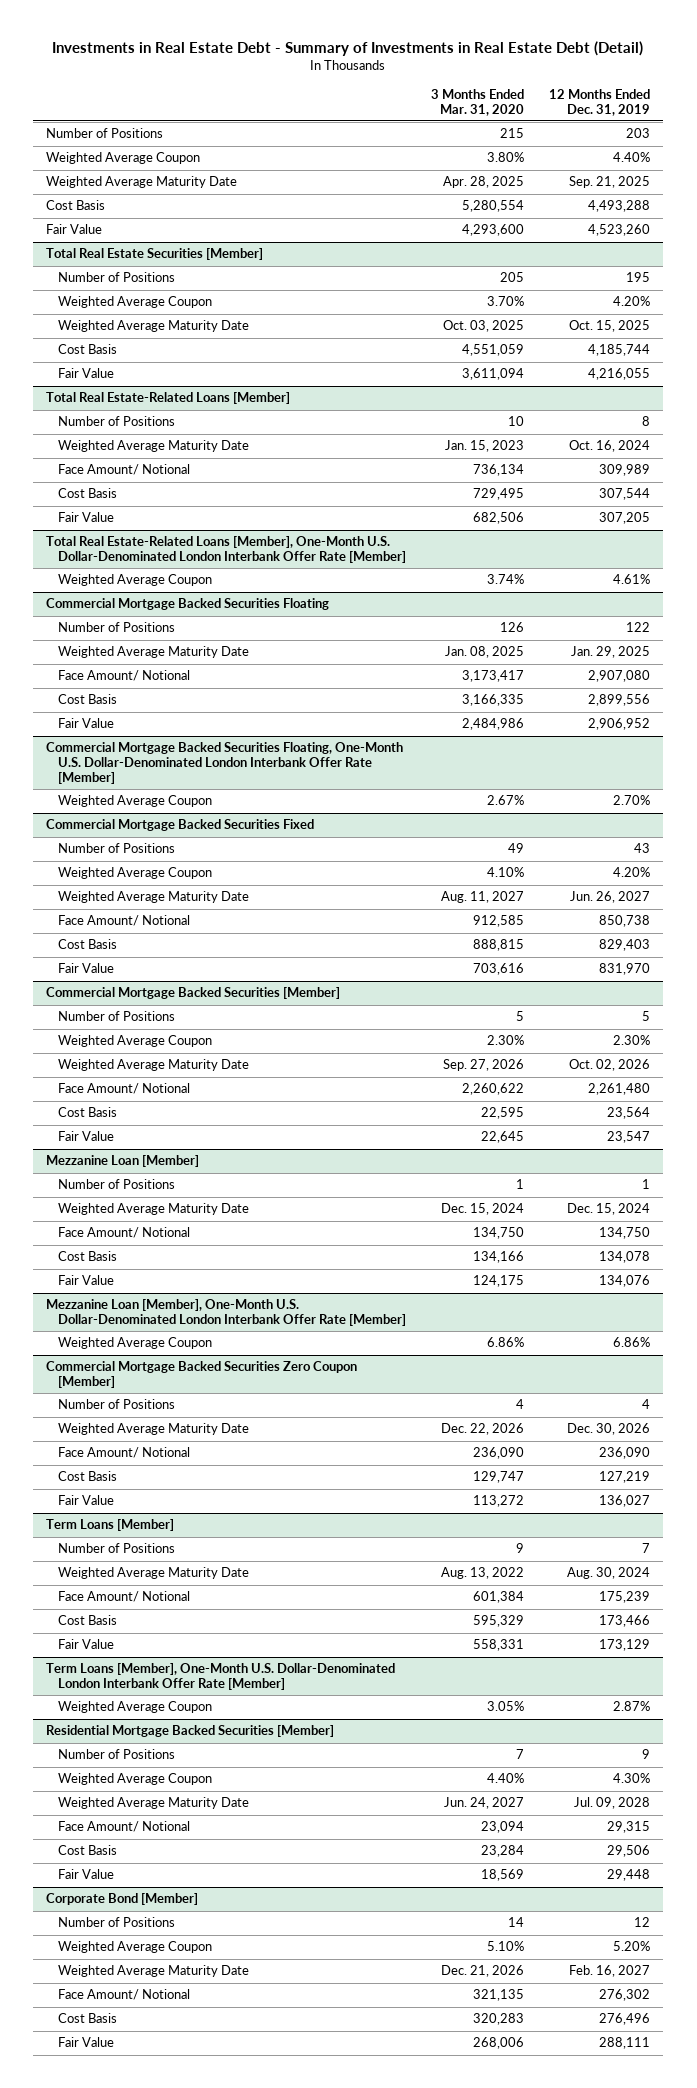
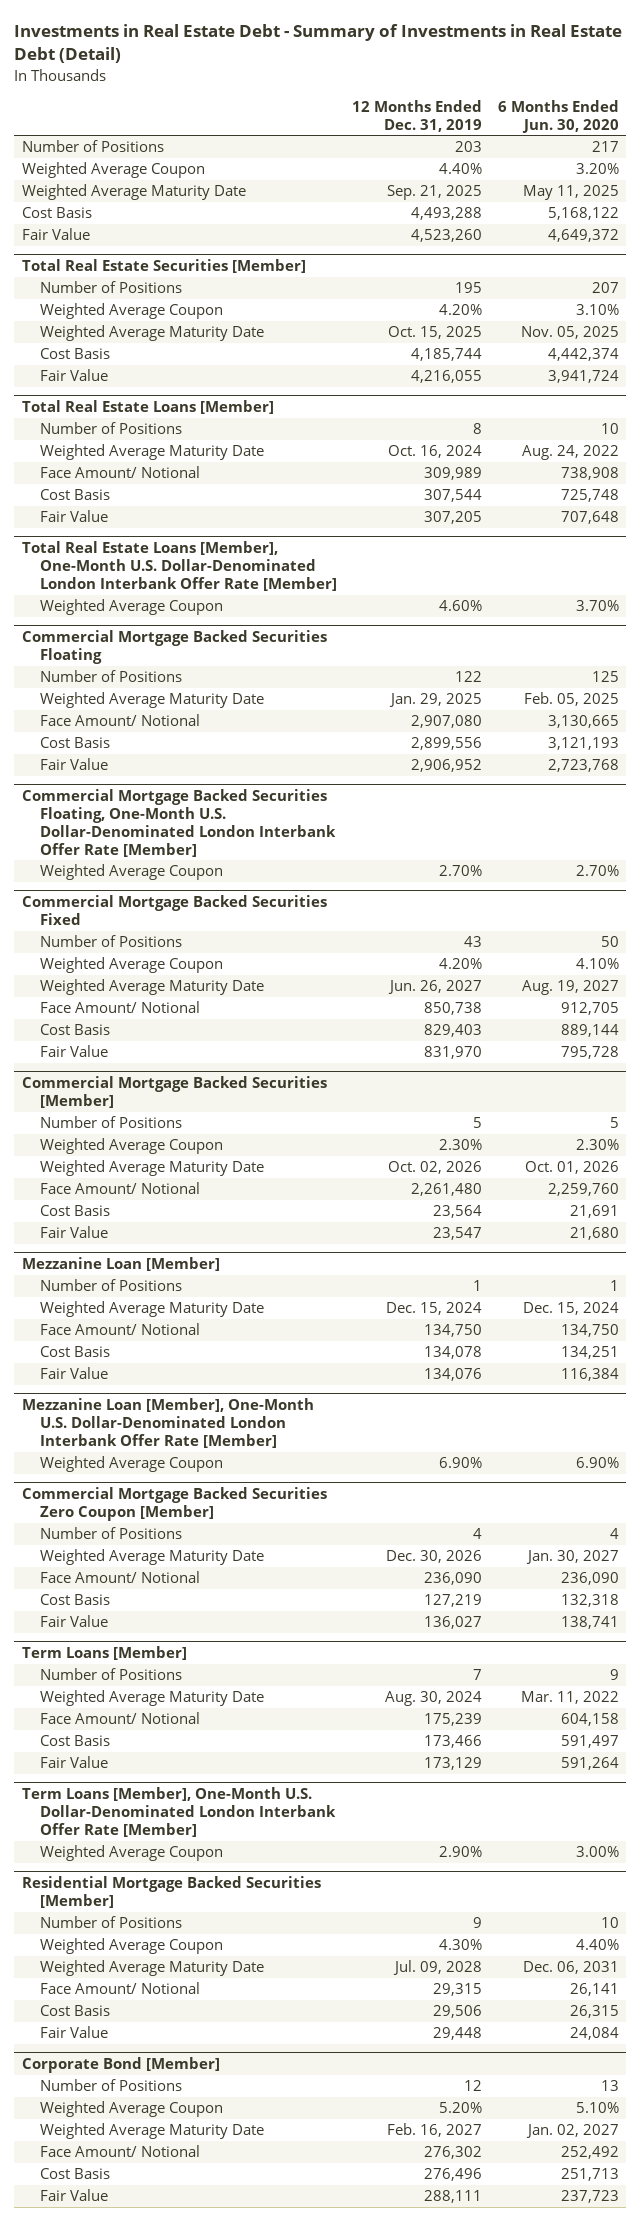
[431,89,525,116] 3 Months Ended Mar. 31, 2020 -> none
none -> [497,99,619,133] 6 Months Ended Jun. 30, 2020
[46,392,291,405] Total Real Estate-Related Loans [Member] -> [21,400,274,415] Total Real Estate Loans [Member]
[46,536,406,563] Total Real Estate-Related Loans [Member], One-Month U.S. Dollar-Denominated London Interbank Offer Rate [Member] -> [21,541,338,591] Total Real Estate Loans [Member], One-Month U.S. Dollar-Denominated London Interbank Offer Rate [Member]
[613,574,651,585] 4.61% -> [439,600,483,612] 4.60%
[613,1337,651,1348] 6.86% -> [439,1457,483,1469] 6.90%
[613,1701,651,1712] 2.87% -> [439,1846,483,1858] 2.90%

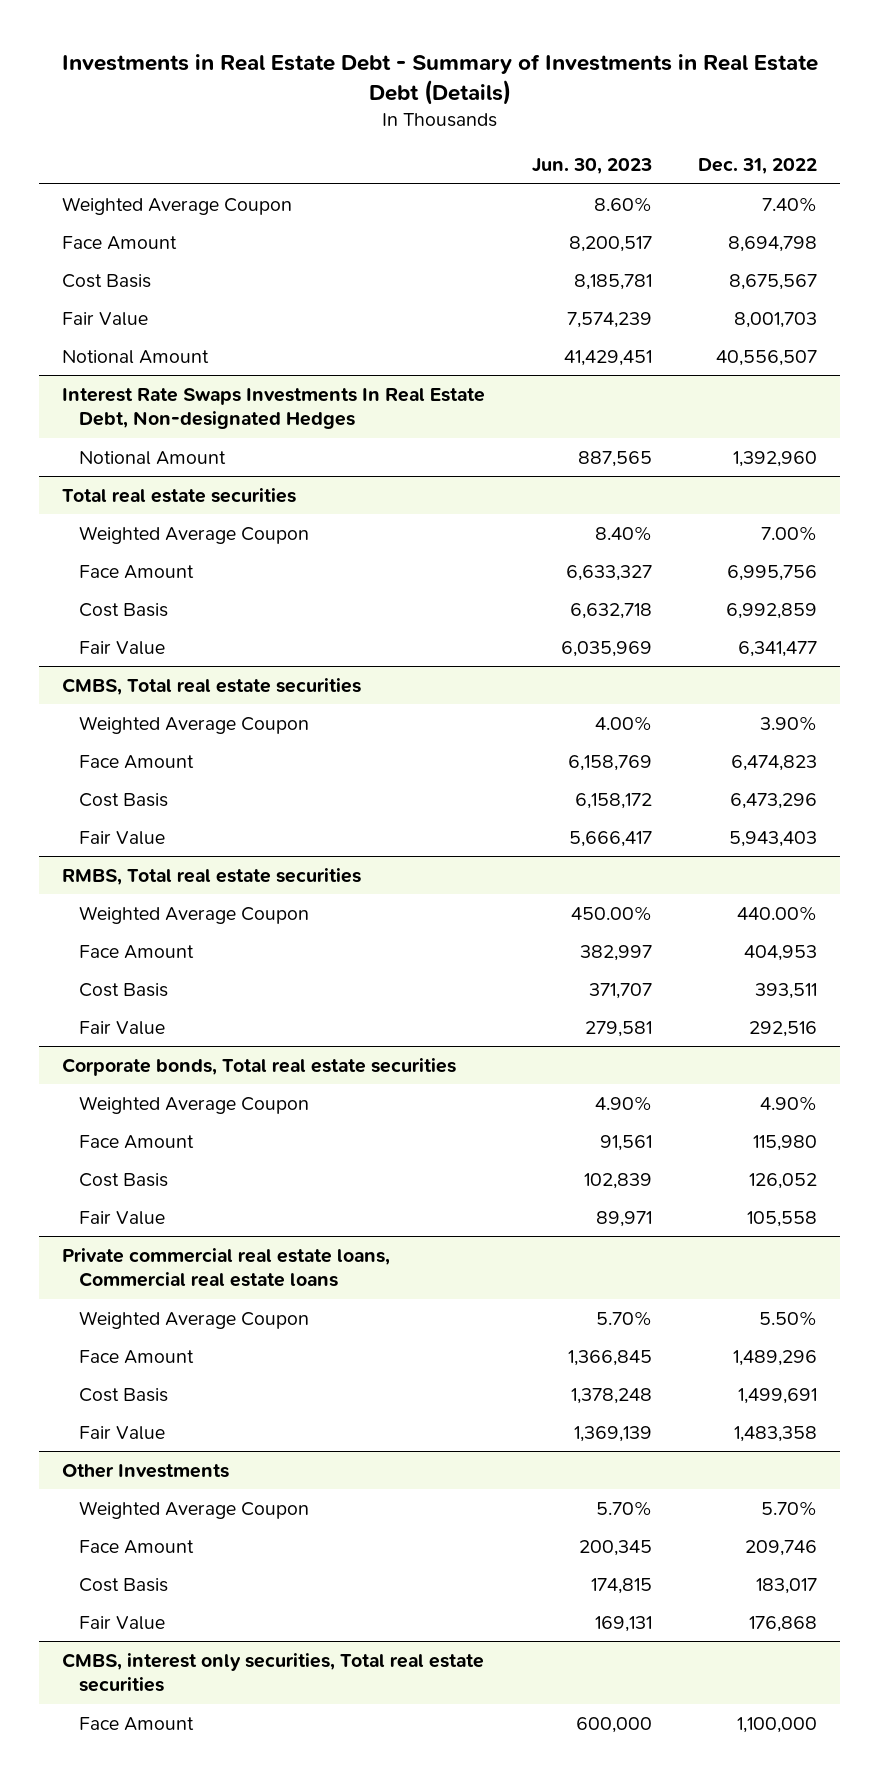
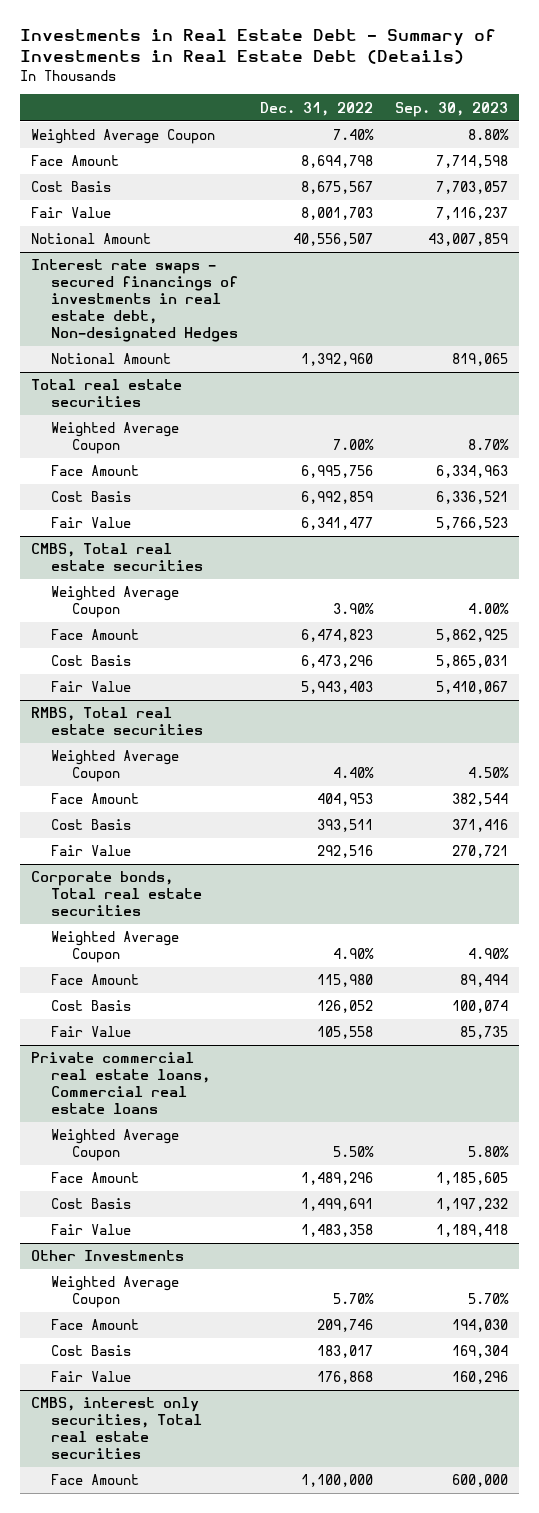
[531,158,652,175] Jun. 30, 2023 -> none
none -> [395,101,509,117] Sep. 30, 2023
[62,387,486,430] Interest Rate Swaps Investments In Real Estate Debt, Non-designated Hedges -> [30,259,239,343] Interest rate swaps - secured financings of investments in real estate debt, Non-designated Hedges
[736,905,817,921] 440.00% -> [333,767,375,779] 4.40%

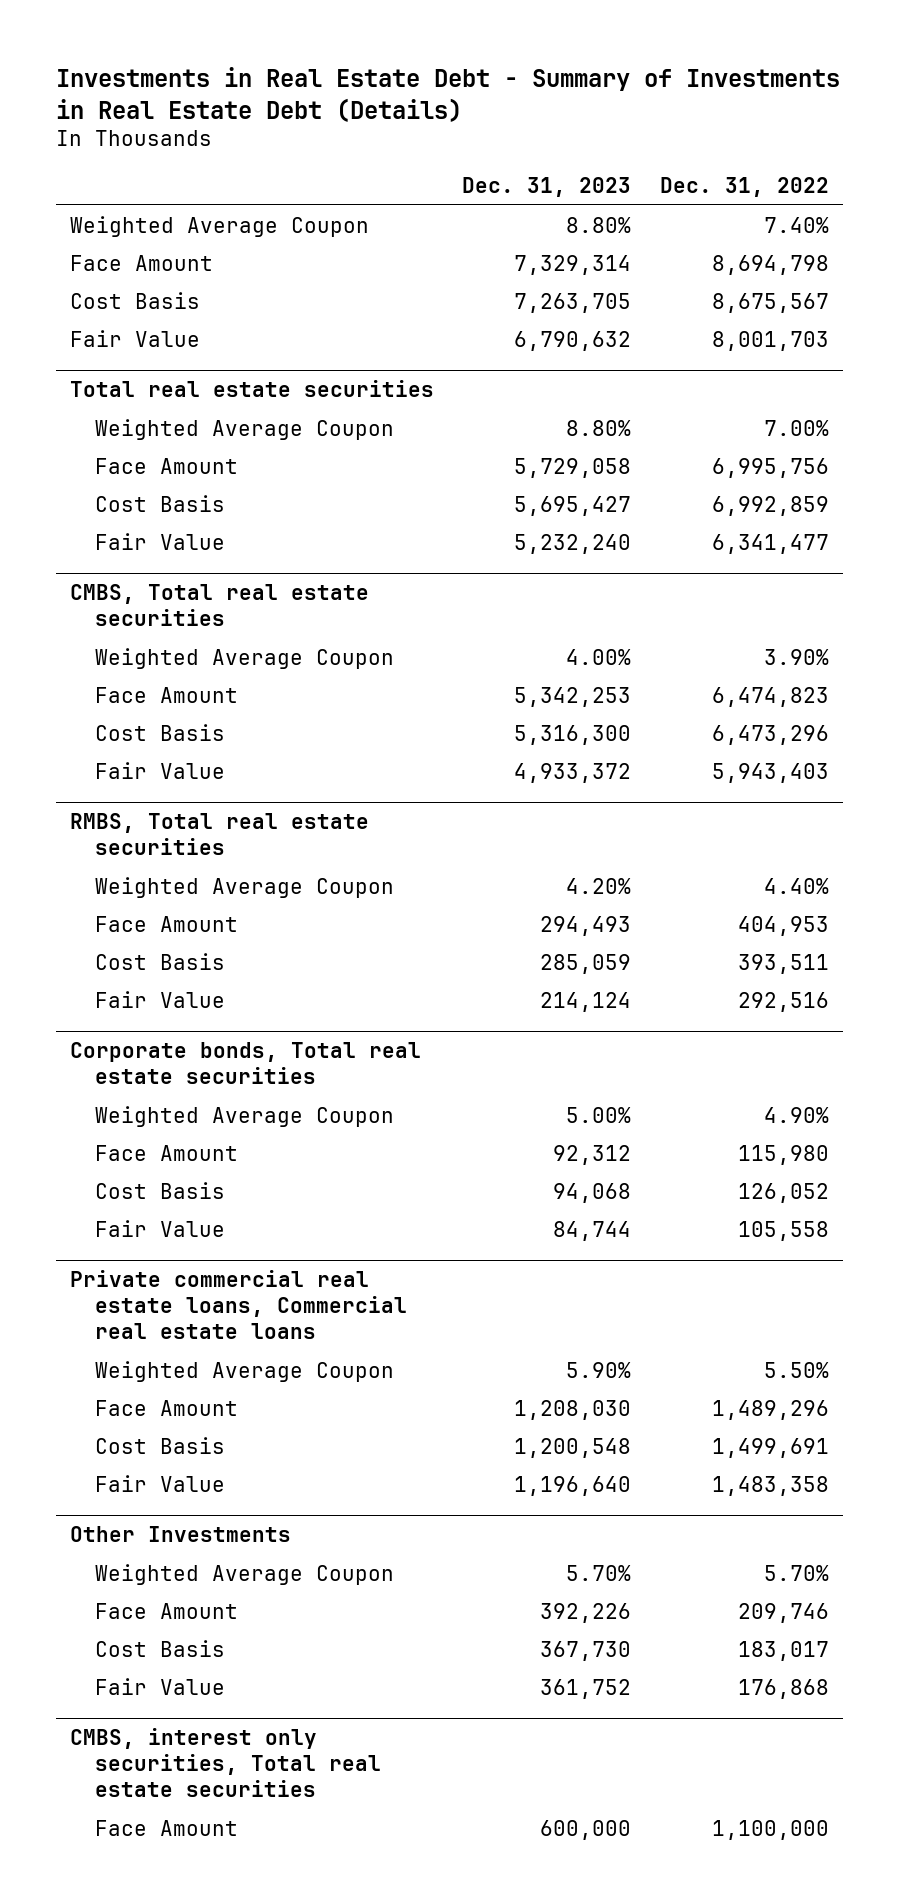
[395,101,509,117] Sep. 30, 2023 -> none
none -> [462,176,632,197] Dec. 31, 2023
[30,233,151,245] Notional Amount -> none
[30,259,239,343] Interest rate swaps - secured financings of investments in real estate debt, Non-designated Hedges -> none
[51,353,172,365] Notional Amount -> none

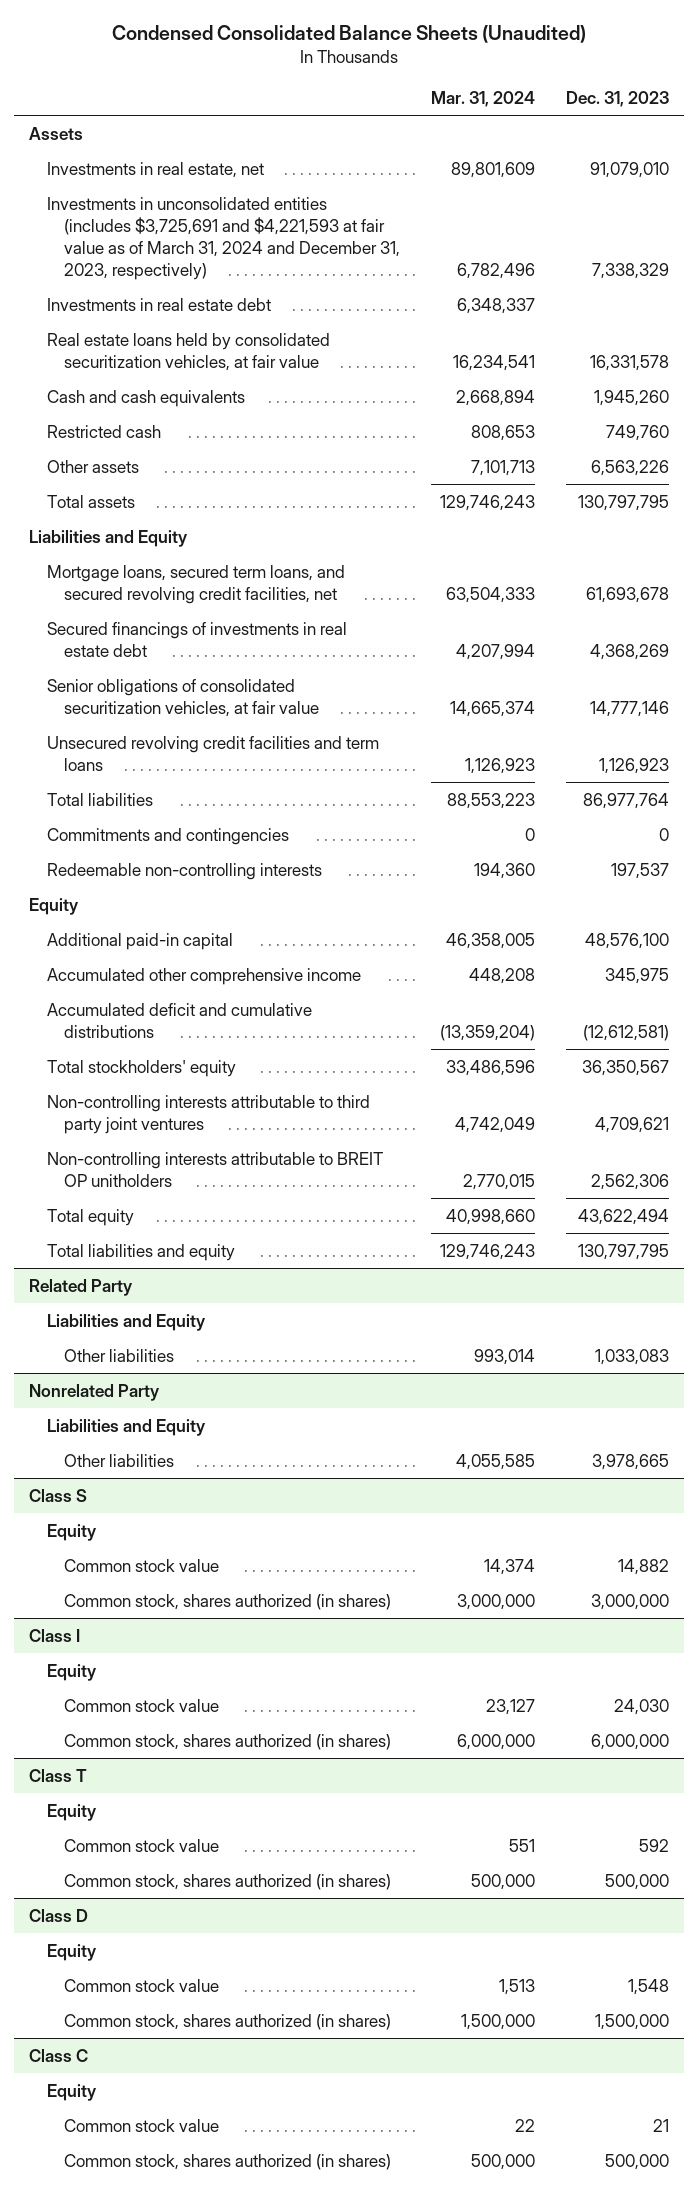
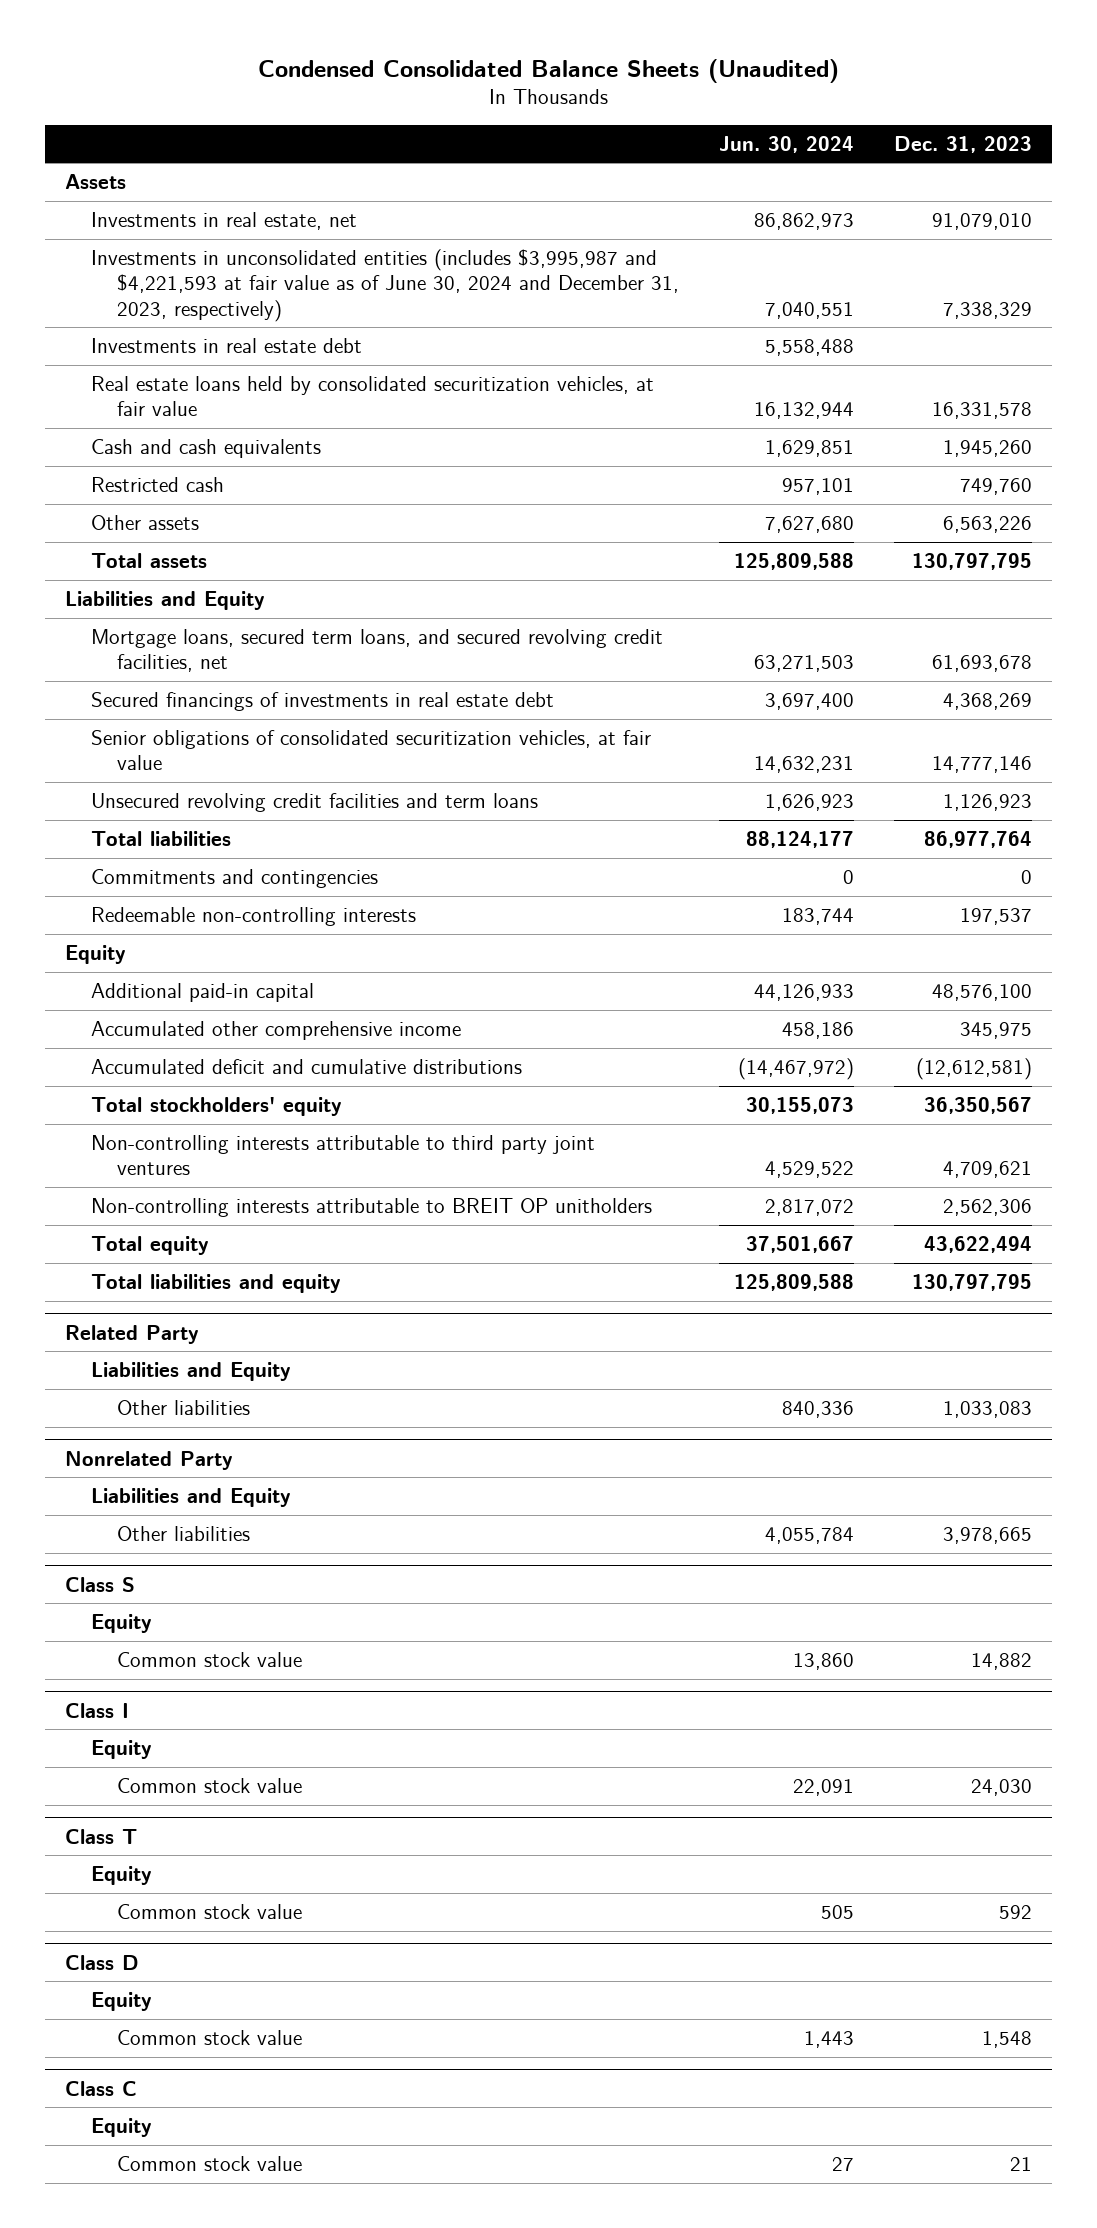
[431,91,536,108] Mar. 31, 2024 -> none
none -> [718,135,854,153] Jun. 30, 2024
[46,196,401,280] Investments in unconsolidated entities (includes $3,725,691 and $4,221,593 at fair value as of March 31, 2024 and December 31, 2023, respectively) -> [91,248,679,322] Investments in unconsolidated entities (includes $3,995,987 and $4,221,593 at fair value as of June 30, 2024 and December 31, 2023, respectively)
[64,1593,392,1610] Common stock, shares authorized (in shares) -> none
[64,1733,392,1750] Common stock, shares authorized (in shares) -> none
[64,1873,392,1890] Common stock, shares authorized (in shares) -> none
[64,2013,392,2030] Common stock, shares authorized (in shares) -> none
[64,2153,392,2170] Common stock, shares authorized (in shares) -> none

